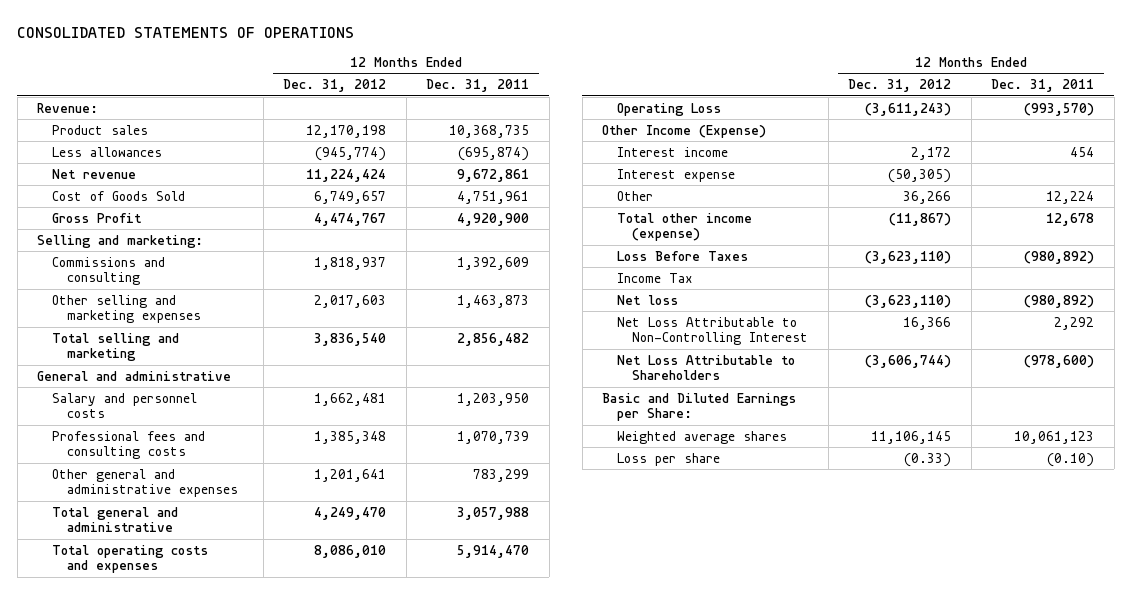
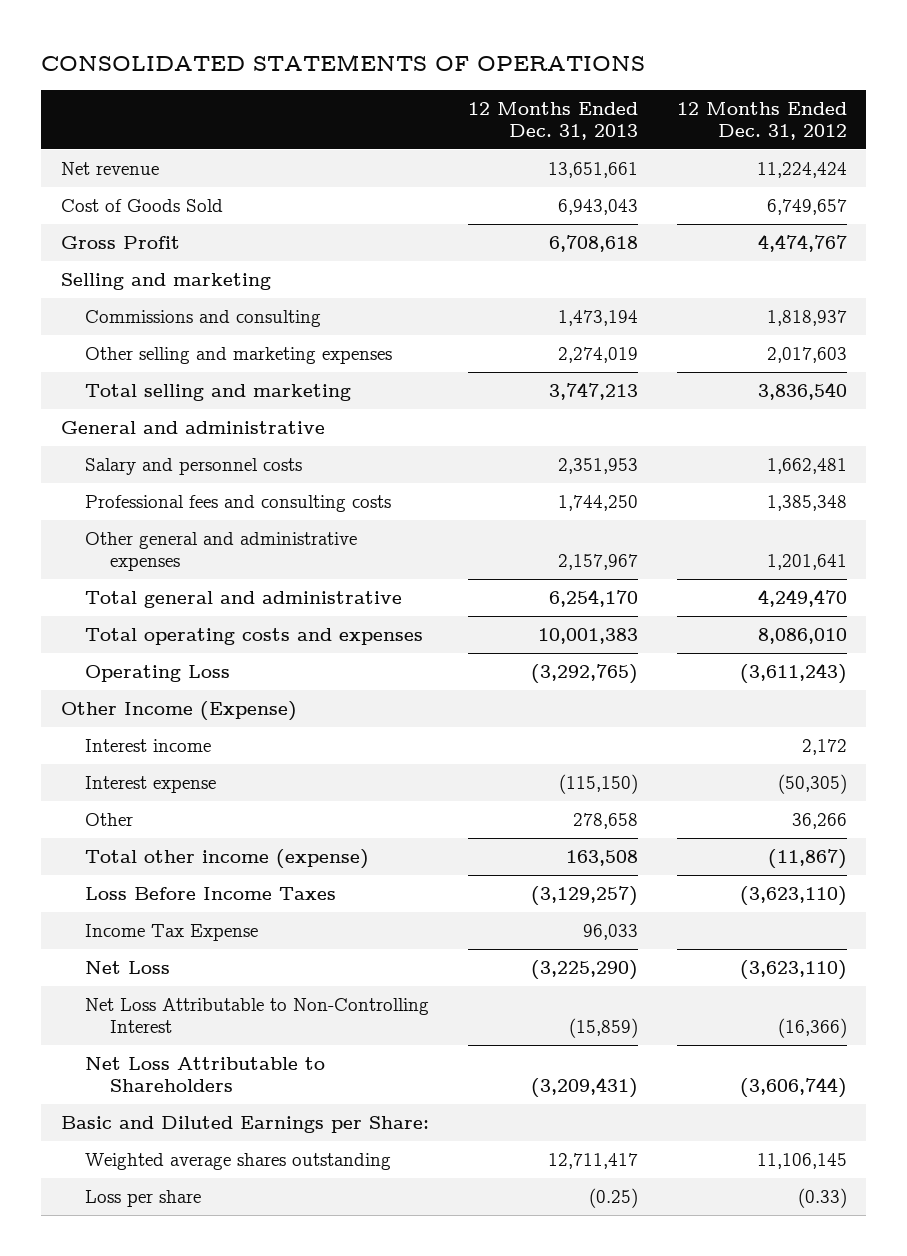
[426,79,530,93] Dec. 31, 2011 -> none
none -> [468,101,639,140] 12 Months Ended Dec. 31, 2013
[37,102,99,113] Revenue: -> none
[52,124,149,135] Product sales -> none
[52,146,163,157] Less allowances -> none
[37,234,204,248] Selling and marketing: -> [60,272,271,290] Selling and marketing
[617,250,749,261] Loss Before Taxes -> [85,886,337,900] Loss Before Income Taxes
[617,272,694,283] Income Tax -> [85,923,259,941] Income Tax Expense
[617,294,679,305] Net loss -> [85,960,171,974] Net Loss
[903,316,952,330] 16,366 -> [777,1018,847,1039] (16,366)
[617,430,788,444] Weighted average shares -> [85,1152,392,1170] Weighted average shares outstanding

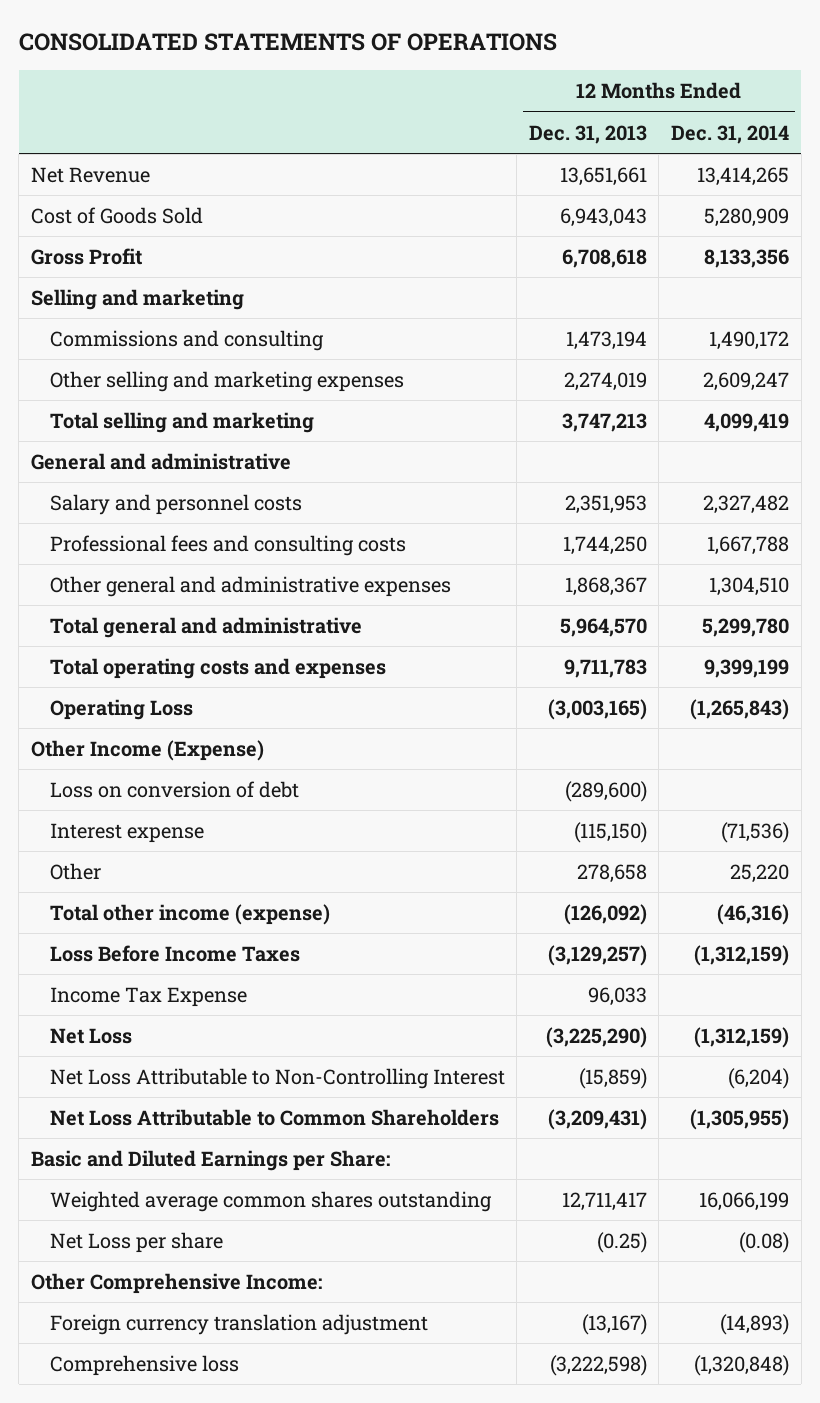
[676,101,847,140] 12 Months Ended Dec. 31, 2012 -> none
none -> [670,124,789,144] Dec. 31, 2014
[60,161,159,175] Net revenue -> [30,166,150,183] Net Revenue
[558,554,639,571] 2,157,967 -> [564,576,647,596] 1,868,367
[549,588,639,607] 6,254,170 -> [559,617,647,637] 5,964,570
[538,627,639,644] 10,001,383 -> [563,658,647,678] 9,711,783
[531,663,639,684] (3,292,765) -> [547,698,647,720] (3,003,165)
[85,738,212,752] Interest income -> none
none -> [49,780,299,798] Loss on conversion of debt
[566,849,639,866] 163,508 -> [563,903,647,925] (126,092)
[85,1056,326,1093] Net Loss Attributable to Shareholders -> [49,1108,499,1126] Net Loss Attributable to Common Shareholders
[85,1152,392,1170] Weighted average shares outstanding -> [49,1190,492,1212] Weighted average common shares outstanding
[85,1189,202,1207] Loss per share -> [49,1231,223,1253] Net Loss per share
none -> [30,1272,322,1294] Other Comprehensive Income:
none -> [49,1313,428,1335] Foreign currency translation adjustment
none -> [49,1354,239,1376] Comprehensive loss

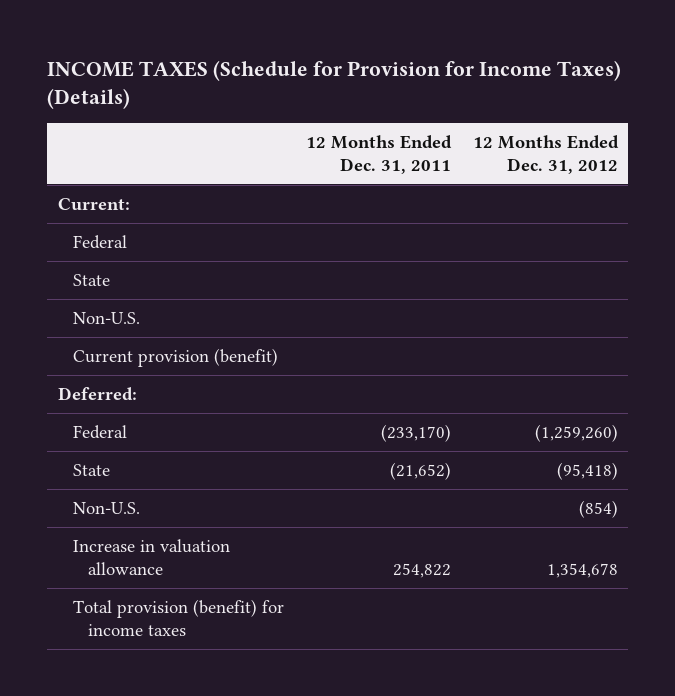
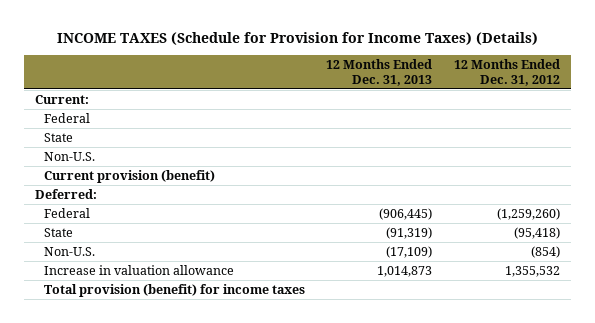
[305,134,452,174] 12 Months Ended Dec. 31, 2011 -> none
none -> [326,59,433,86] 12 Months Ended Dec. 31, 2013
[546,562,618,578] 1,354,678 -> [505,265,561,277] 1,355,532

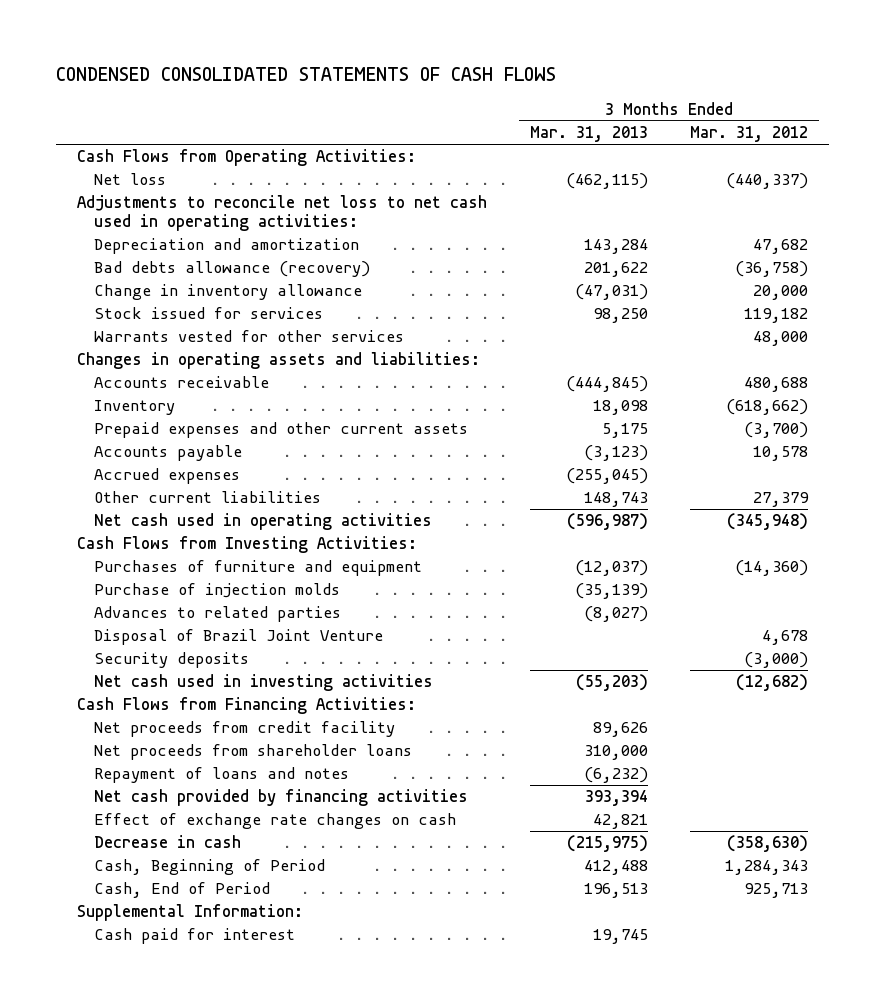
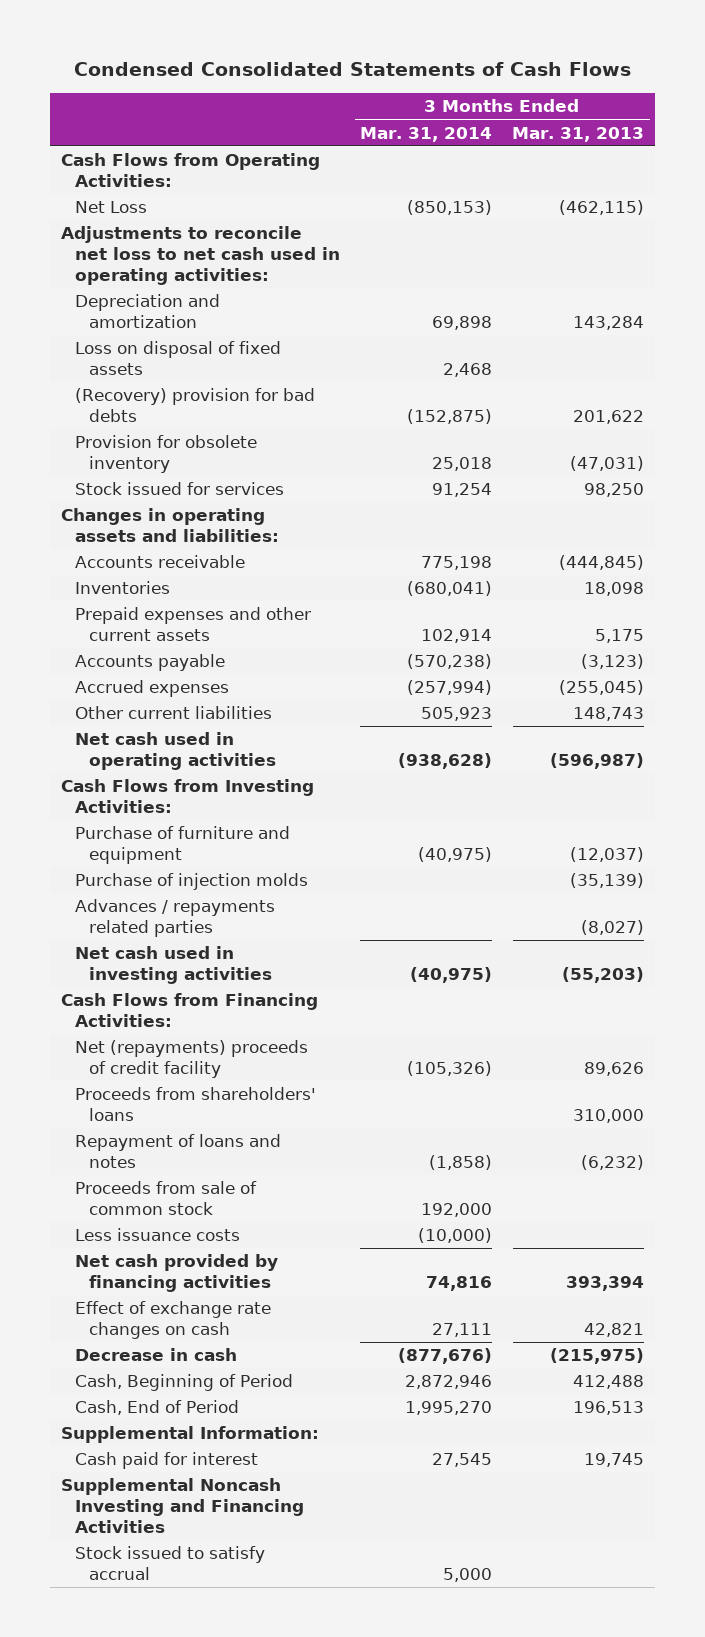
[55,67,556,82] CONDENSED CONSOLIDATED STATEMENTS OF CASH FLOWS -> [73,62,631,77] Condensed Consolidated Statements of Cash Flows
[689,126,808,143] Mar. 31, 2012 -> none
none -> [360,126,493,142] Mar. 31, 2014
[94,173,167,186] Net loss -> [74,201,147,214] Net Loss
none -> [74,341,281,376] Loss on disposal of fixed assets
[94,261,371,278] Bad debts allowance (recovery) -> [74,388,315,423] (Recovery) provision for bad debts
[94,284,363,301] Change in inventory allowance -> [74,435,257,474] Provision for obsolete inventory
[94,330,405,343] Warrants vested for other services -> none
[94,400,176,416] Inventory -> [74,581,170,595] Inventories
[94,560,423,577] Purchases of furniture and equipment -> [74,826,290,865] Purchase of furniture and equipment
[94,629,384,646] Disposal of Brazil Joint Venture -> none
[94,652,250,669] Security deposits -> none
[94,606,342,623] Advances to related parties -> [74,899,275,938] Advances / repayments related parties
[94,721,396,738] Net proceeds from credit facility -> [74,1040,308,1079] Net (repayments) proceeds of credit facility
[94,744,413,761] Net proceeds from shareholder loans -> [74,1087,316,1122] Proceeds from shareholders' loans
none -> [74,1181,257,1216] Proceeds from sale of common stock
none -> [74,1228,240,1242] Less issuance costs
none -> [60,1478,304,1533] Supplemental Noncash Investing and Financing Activities
none -> [74,1546,265,1581] Stock issued to satisfy accrual

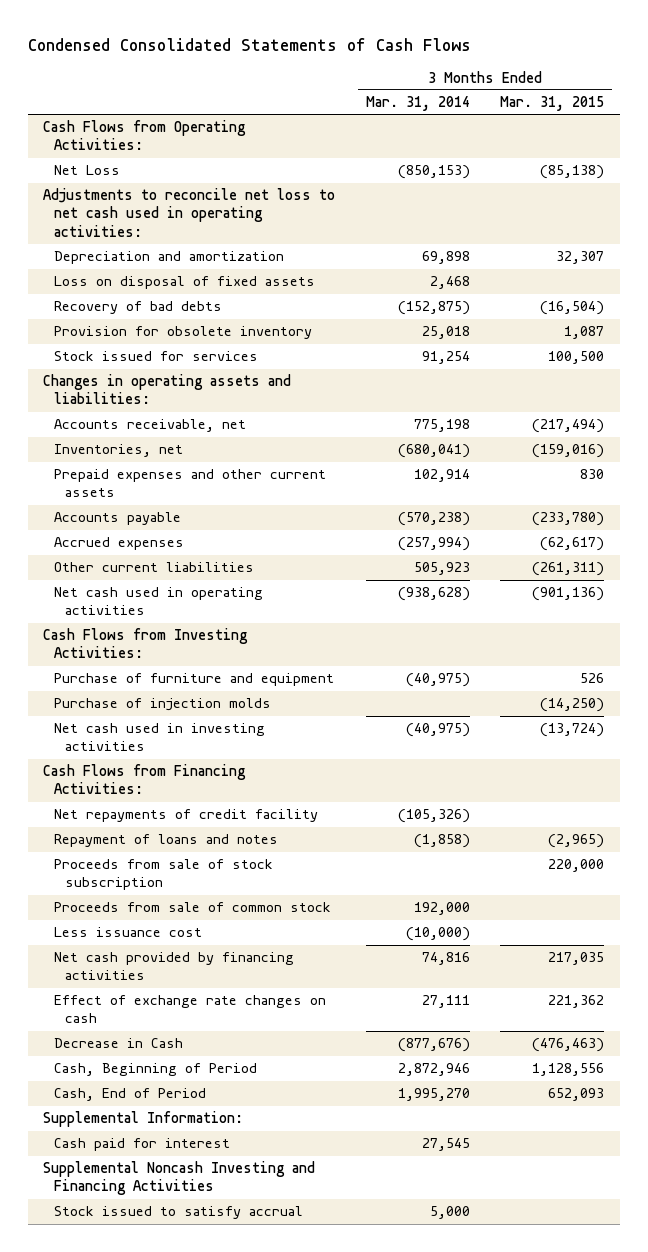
[512,126,645,142] Mar. 31, 2013 -> none
none -> [500,96,605,112] Mar. 31, 2015
[74,388,315,423] (Recovery) provision for bad debts -> [54,301,223,315] Recovery of bad debts
[74,555,245,569] Accounts receivable -> [54,419,247,433] Accounts receivable, net
[74,581,170,595] Inventories -> [54,444,184,458] Inventories, net
[74,899,275,938] Advances / repayments related parties -> none
[74,1087,316,1122] Proceeds from shareholders' loans -> none
[74,1040,308,1079] Net (repayments) proceeds of credit facility -> [54,809,319,823] Net repayments of credit facility
none -> [54,859,274,891] Proceeds from sale of stock subscription
[74,1228,240,1242] Less issuance costs -> [54,927,203,938] Less issuance cost
[74,1348,237,1362] Decrease in cash -> [54,1038,184,1049] Decrease in Cash

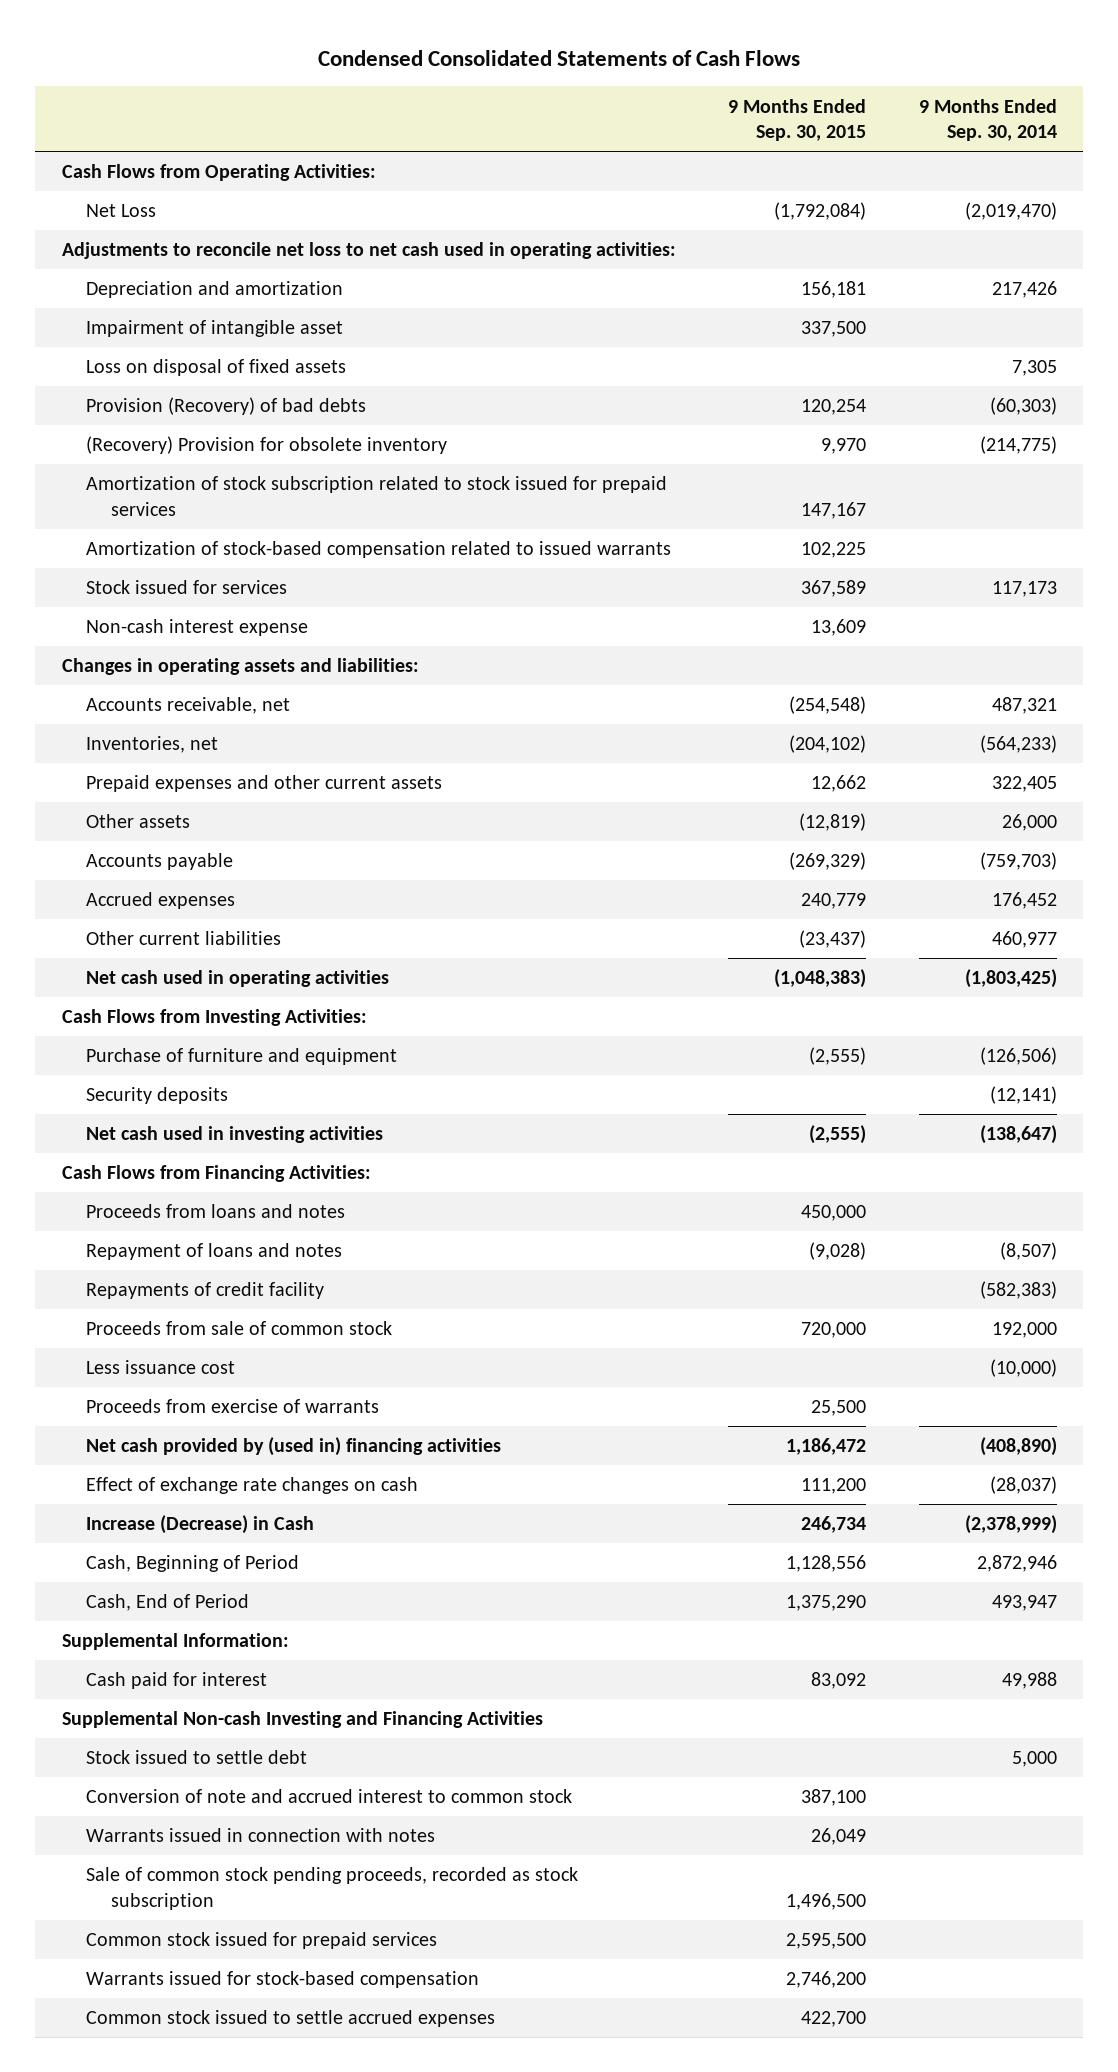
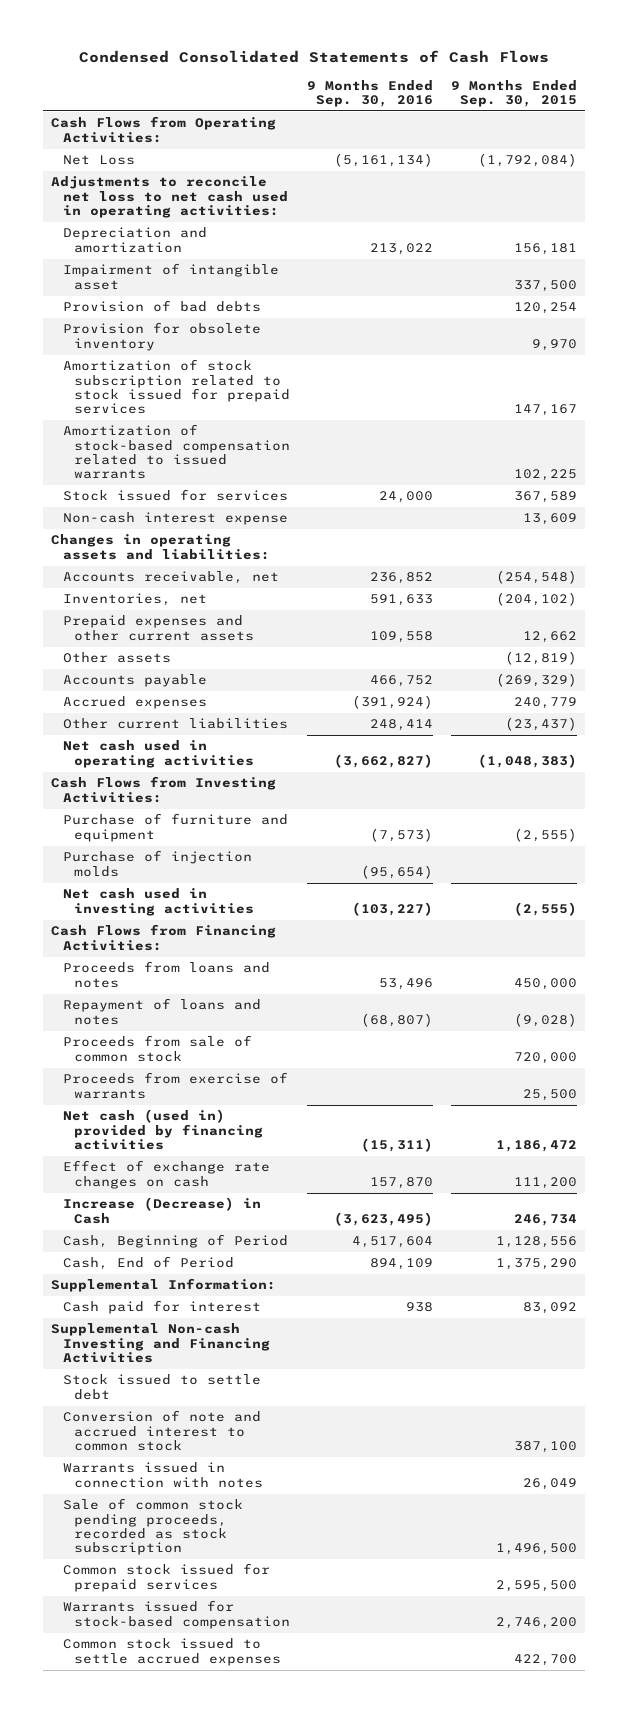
[918,98,1057,141] 9 Months Ended Sep. 30, 2014 -> none
none -> [307,79,434,108] 9 Months Ended Sep. 30, 2016
[86,359,347,377] Loss on disposal of fixed assets -> none
[86,397,367,416] Provision (Recovery) of bad debts -> [62,300,261,313] Provision of bad debts
[86,436,448,455] (Recovery) Provision for obsolete inventory -> [62,322,261,351] Provision for obsolete inventory
[86,1087,229,1105] Security deposits -> none
none -> [62,850,252,877] Purchase of injection molds
[86,1282,325,1300] Repayments of credit facility -> none
[86,1360,236,1375] Less issuance cost -> none
[86,1437,502,1457] Net cash provided by (used in) financing activities -> [62,1109,263,1151] Net cash (used in) provided by financing activities

